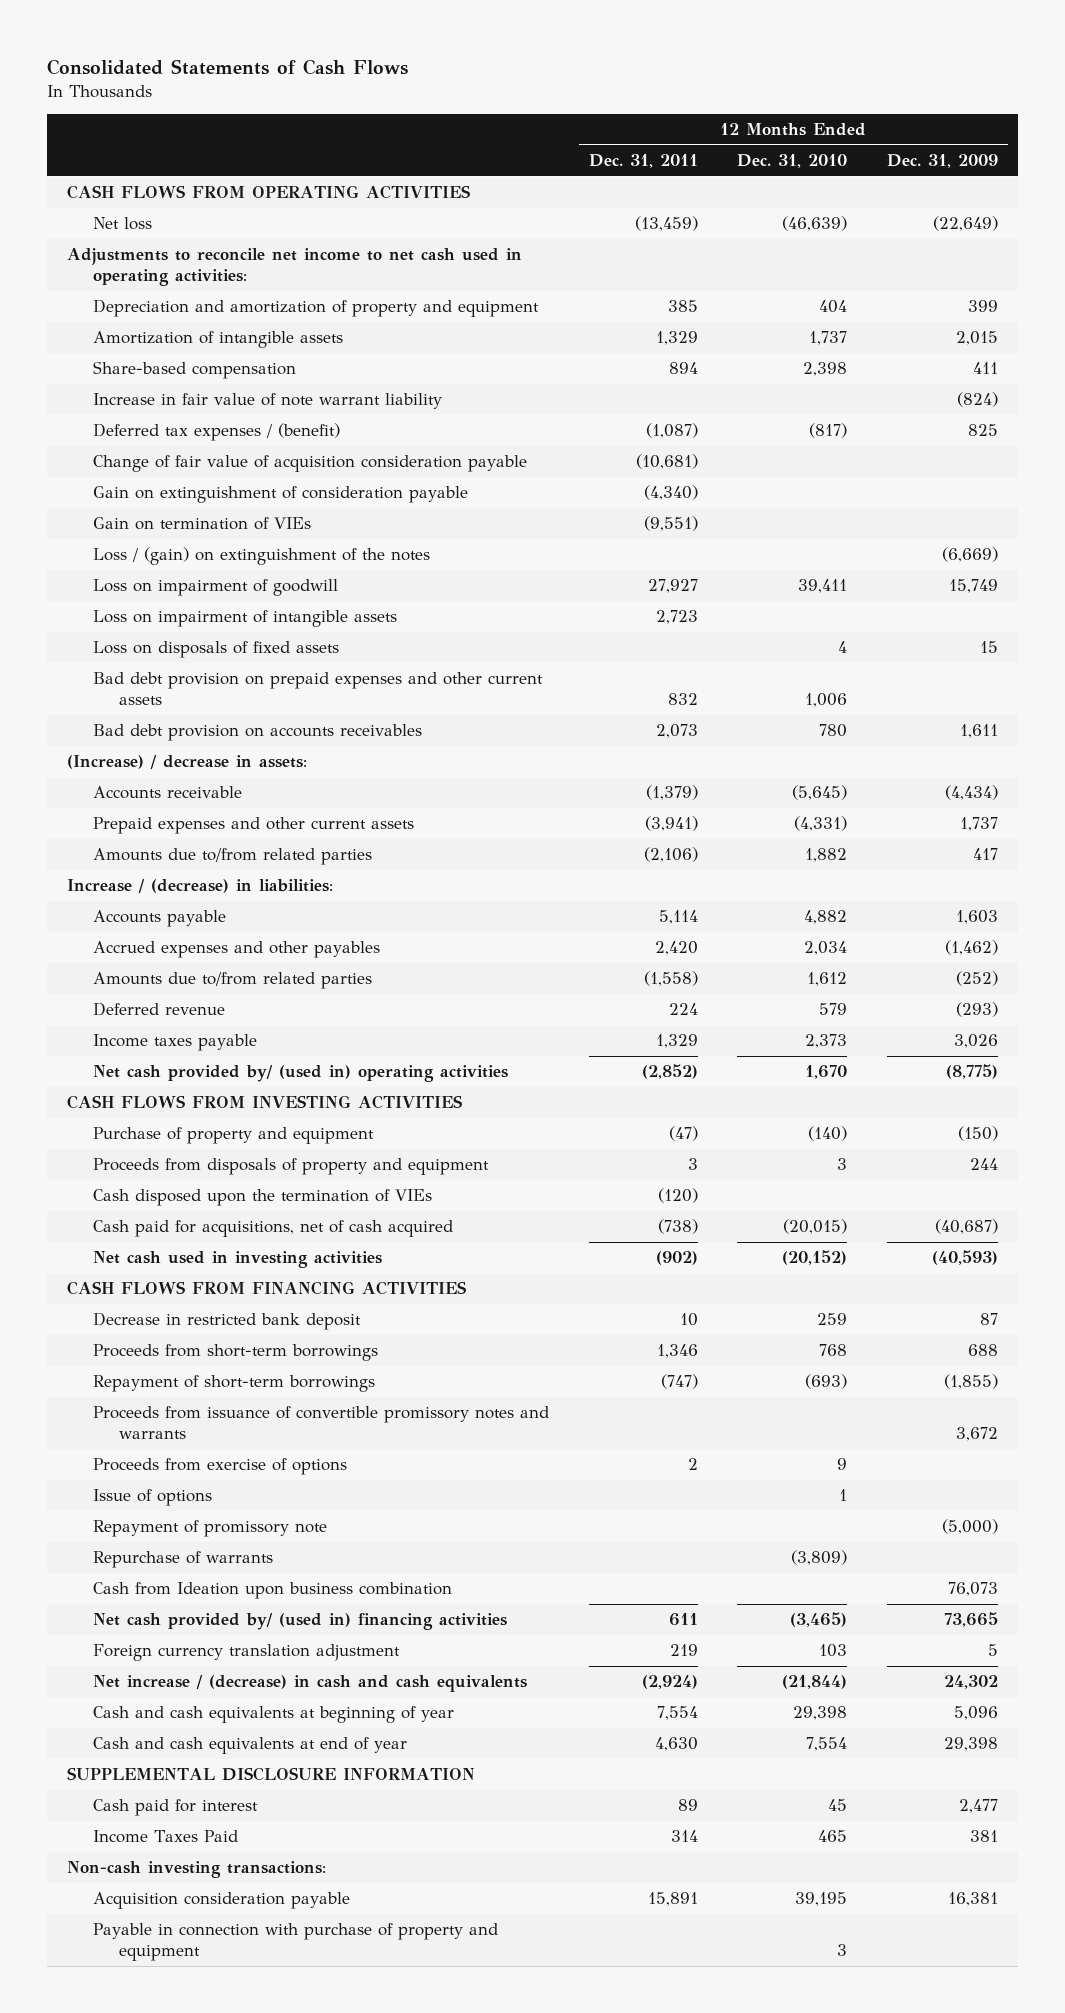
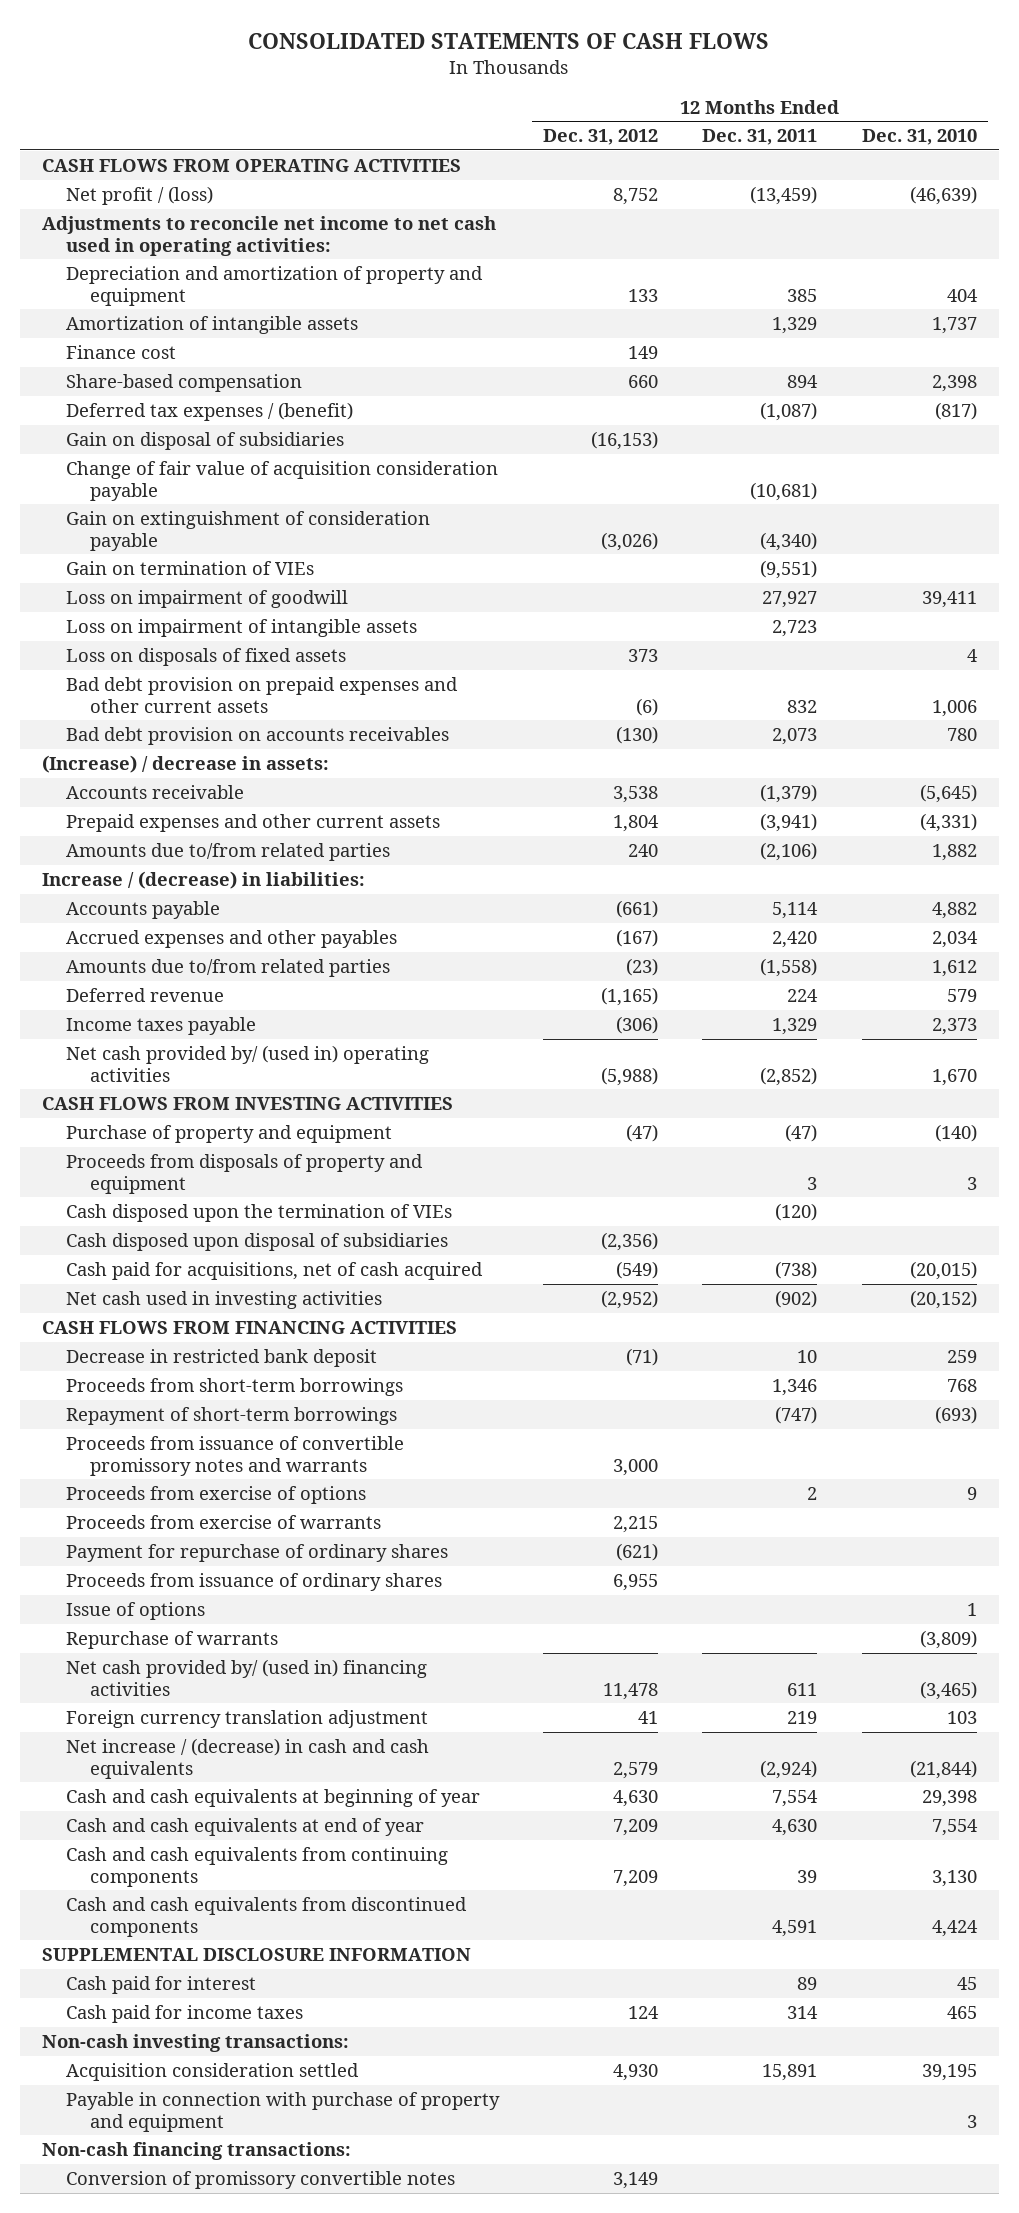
[47,58,409,75] Consolidated Statements of Cash Flows -> [248,32,770,49] CONSOLIDATED STATEMENTS OF CASH FLOWS
[886,154,998,169] Dec. 31, 2009 -> none
none -> [543,129,659,146] Dec. 31, 2012
[93,217,153,231] Net loss -> [65,185,213,205] Net profit / (loss)
none -> [65,344,176,359] Finance cost
[93,393,443,410] Increase in fair value of note warrant liability -> none
none -> [65,431,344,450] Gain on disposal of subsidiaries
[93,547,431,566] Loss / (gain) on extinguishment of the notes -> none
none -> [65,1232,448,1251] Cash disposed upon disposal of subsidiaries
none -> [65,1514,381,1529] Proceeds from exercise of warrants
none -> [65,1543,448,1562] Payment for repurchase of ordinary shares
none -> [65,1572,442,1591] Proceeds from issuance of ordinary shares
[93,1520,328,1538] Repayment of promissory note -> none
[93,1582,453,1600] Cash from Ideation upon business combination -> none
none -> [65,1846,448,1887] Cash and cash equivalents from continuing components
none -> [65,1896,467,1937] Cash and cash equivalents from discontinued components
[93,1830,239,1844] Income Taxes Paid -> [65,2004,303,2023] Cash paid for income taxes
[93,1892,351,1910] Acquisition consideration payable -> [65,2062,359,2081] Acquisition consideration settled
none -> [42,2141,352,2160] Non-cash financing transactions:
none -> [65,2170,455,2189] Conversion of promissory convertible notes

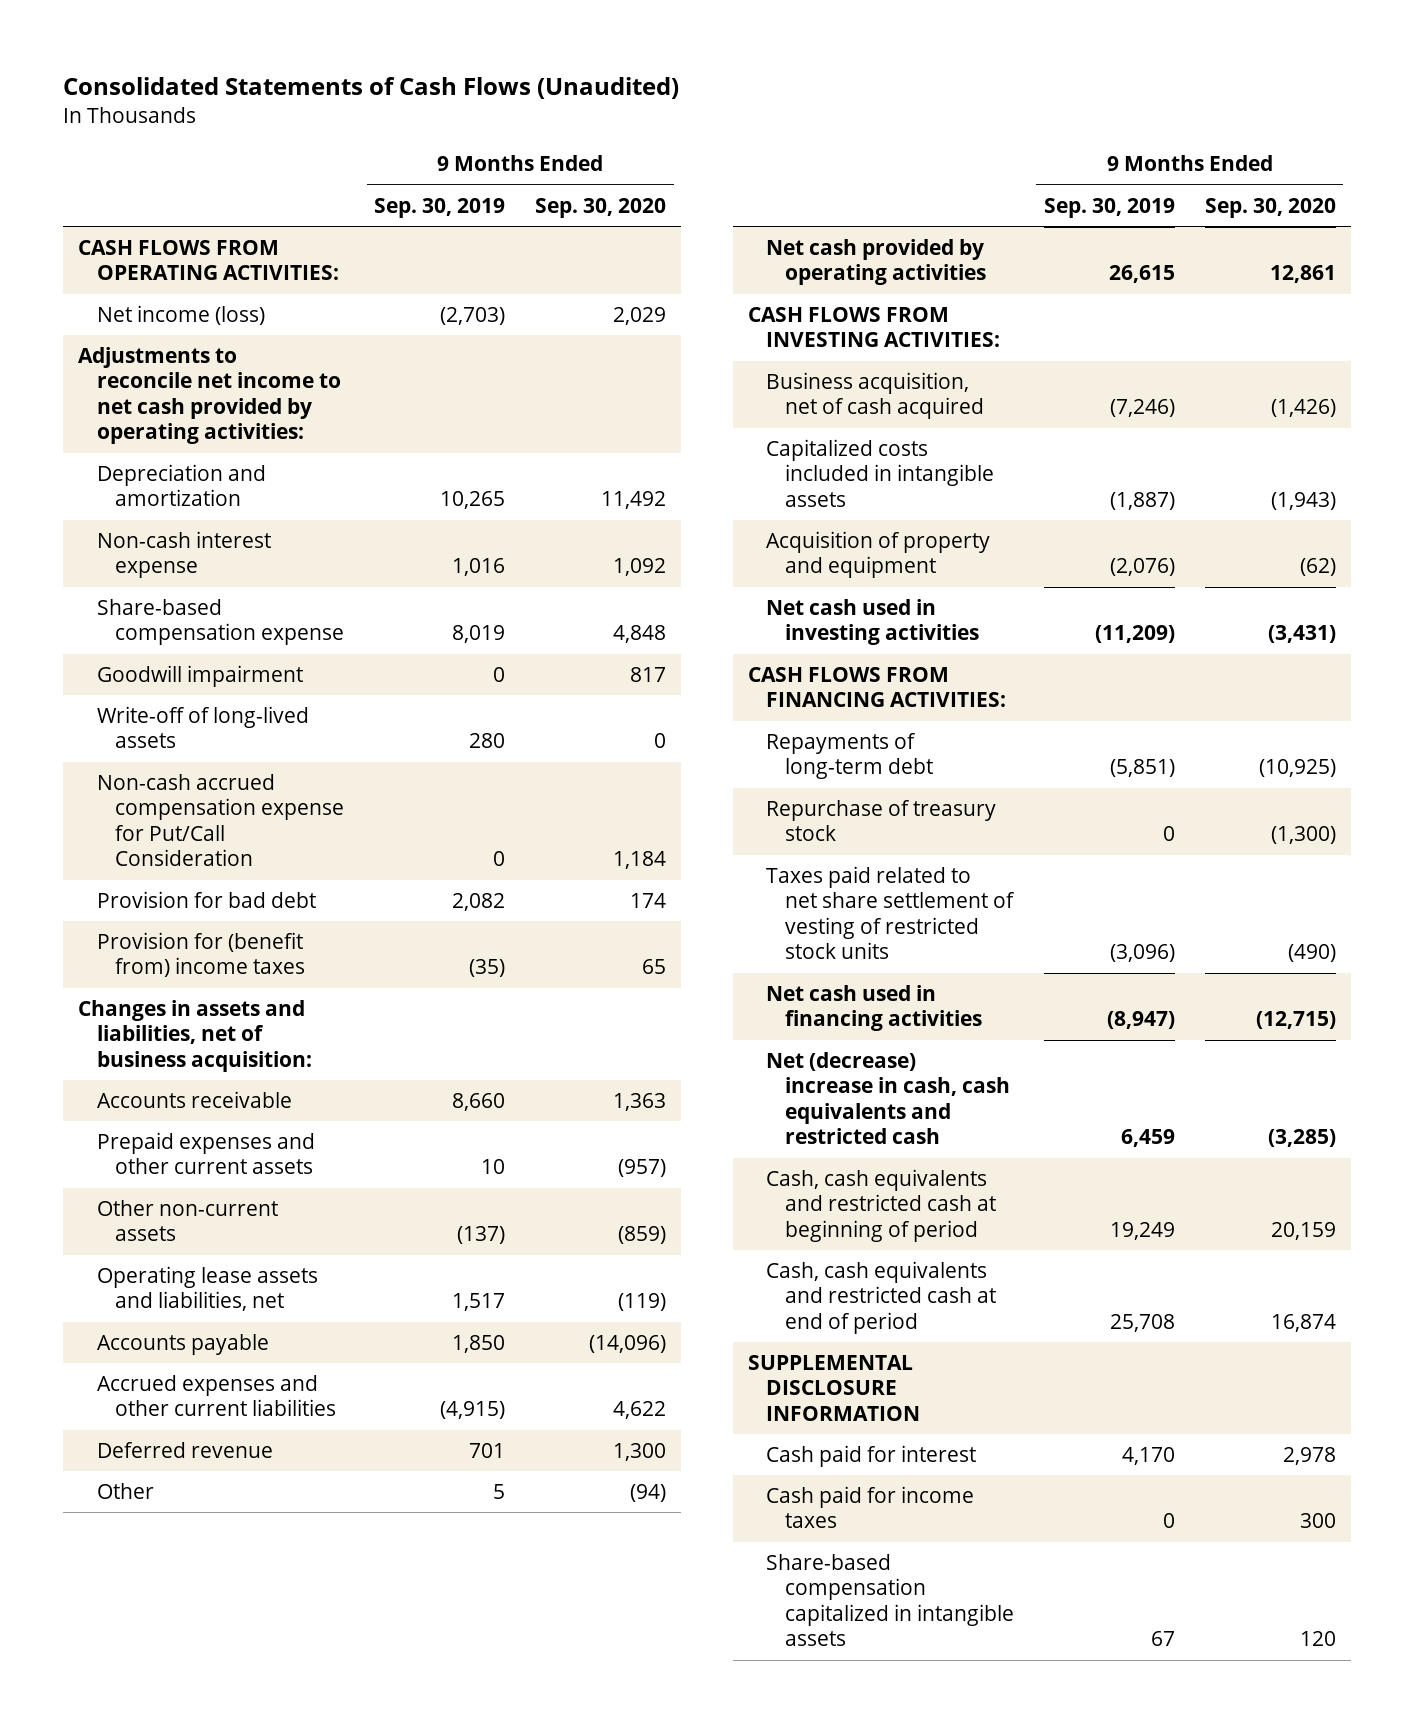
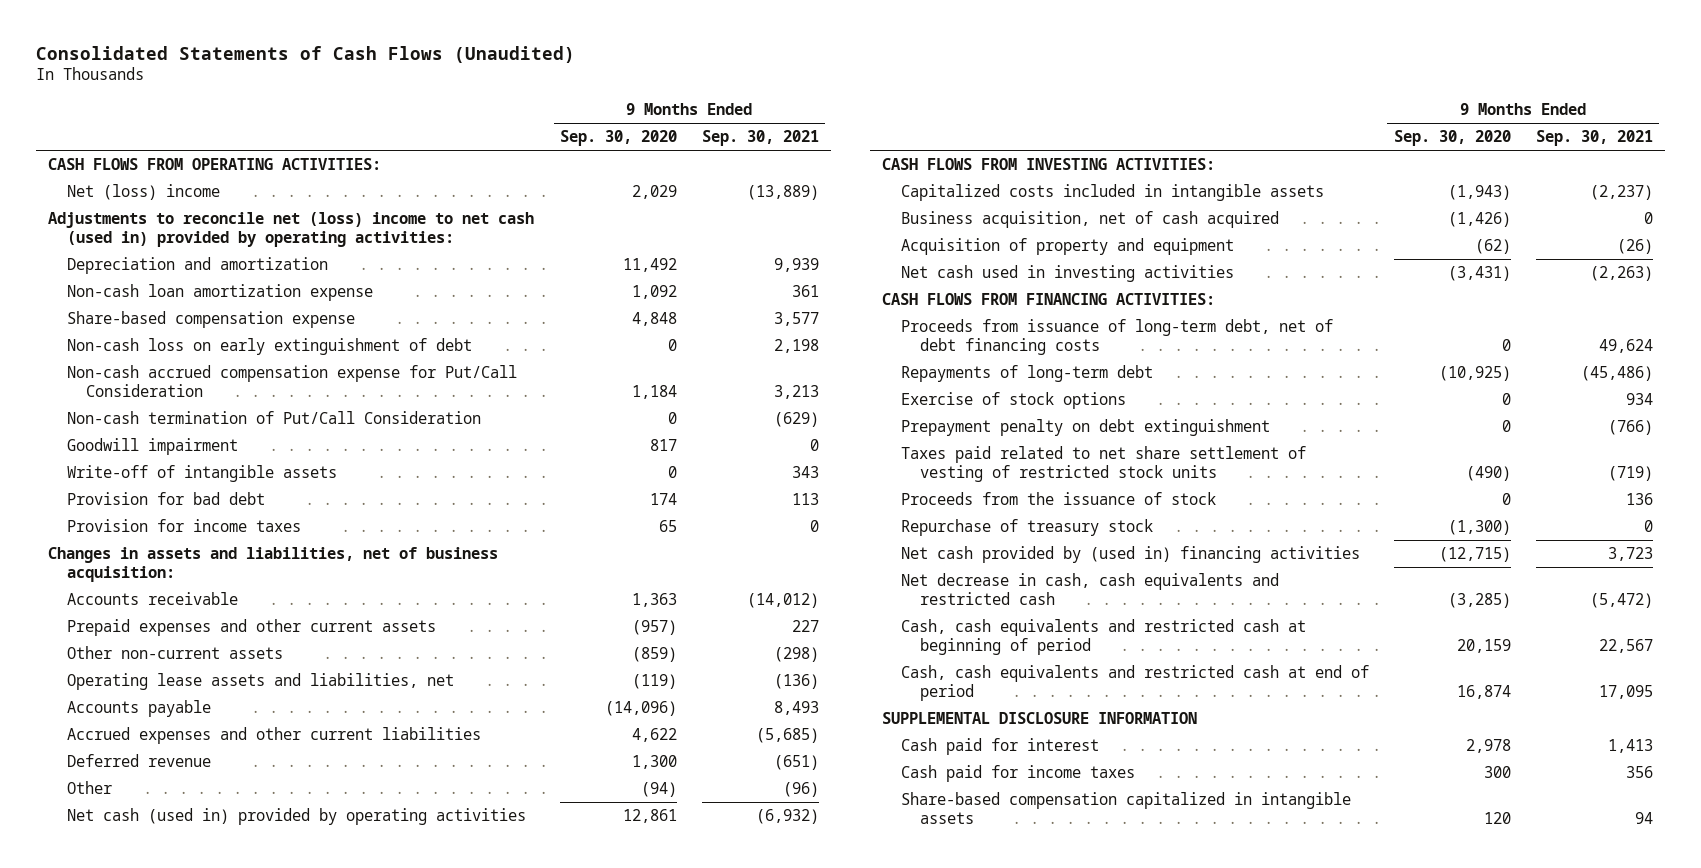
[374,197,506,218] Sep. 30, 2019 -> none
none -> [701,130,819,147] Sep. 30, 2021
[96,305,265,326] Net income (loss) -> [67,184,221,201] Net (loss) income
[78,347,341,445] Adjustments to reconcile net income to net cash provided by operating activities: -> [48,212,535,247] Adjustments to reconcile net (loss) income to net cash (used in) provided by operating activities:
[96,531,271,579] Non-cash interest expense -> [67,284,374,302] Non-cash loan amortization expense
[96,706,309,749] Write-off of long-lived assets -> none
none -> [67,338,473,356] Non-cash loss on early extinguishment of debt
none -> [67,411,482,425] Non-cash termination of Put/Call Consideration
[96,665,303,688] Goodwill impairment -> [67,438,239,456] Goodwill impairment
none -> [67,465,338,483] Write-off of intangible assets
[96,932,306,978] Provision for (benefit from) income taxes -> [67,519,302,533] Provision for income taxes
[766,239,986,286] Net cash provided by operating activities -> [67,808,527,826] Net cash (used in) provided by operating activities
[766,372,984,420] Business acquisition, net of cash acquired -> [900,211,1279,229] Business acquisition, net of cash acquired
none -> [900,319,1333,355] Proceeds from issuance of long-term debt, net of debt financing costs
none -> [900,392,1126,410] Exercise of stock options
none -> [900,419,1270,437] Prepayment penalty on debt extinguishment
none -> [900,492,1216,506] Proceeds from the issuance of stock
[766,800,997,842] Repurchase of treasury stock -> [900,519,1153,537] Repurchase of treasury stock
[766,985,982,1032] Net cash used in financing activities -> [900,546,1360,564] Net cash provided by (used in) financing activities
[766,1052,1010,1145] Net (decrease) increase in cash, cash equivalents and restricted cash -> [900,573,1279,605] Net decrease in cash, cash equivalents and restricted cash

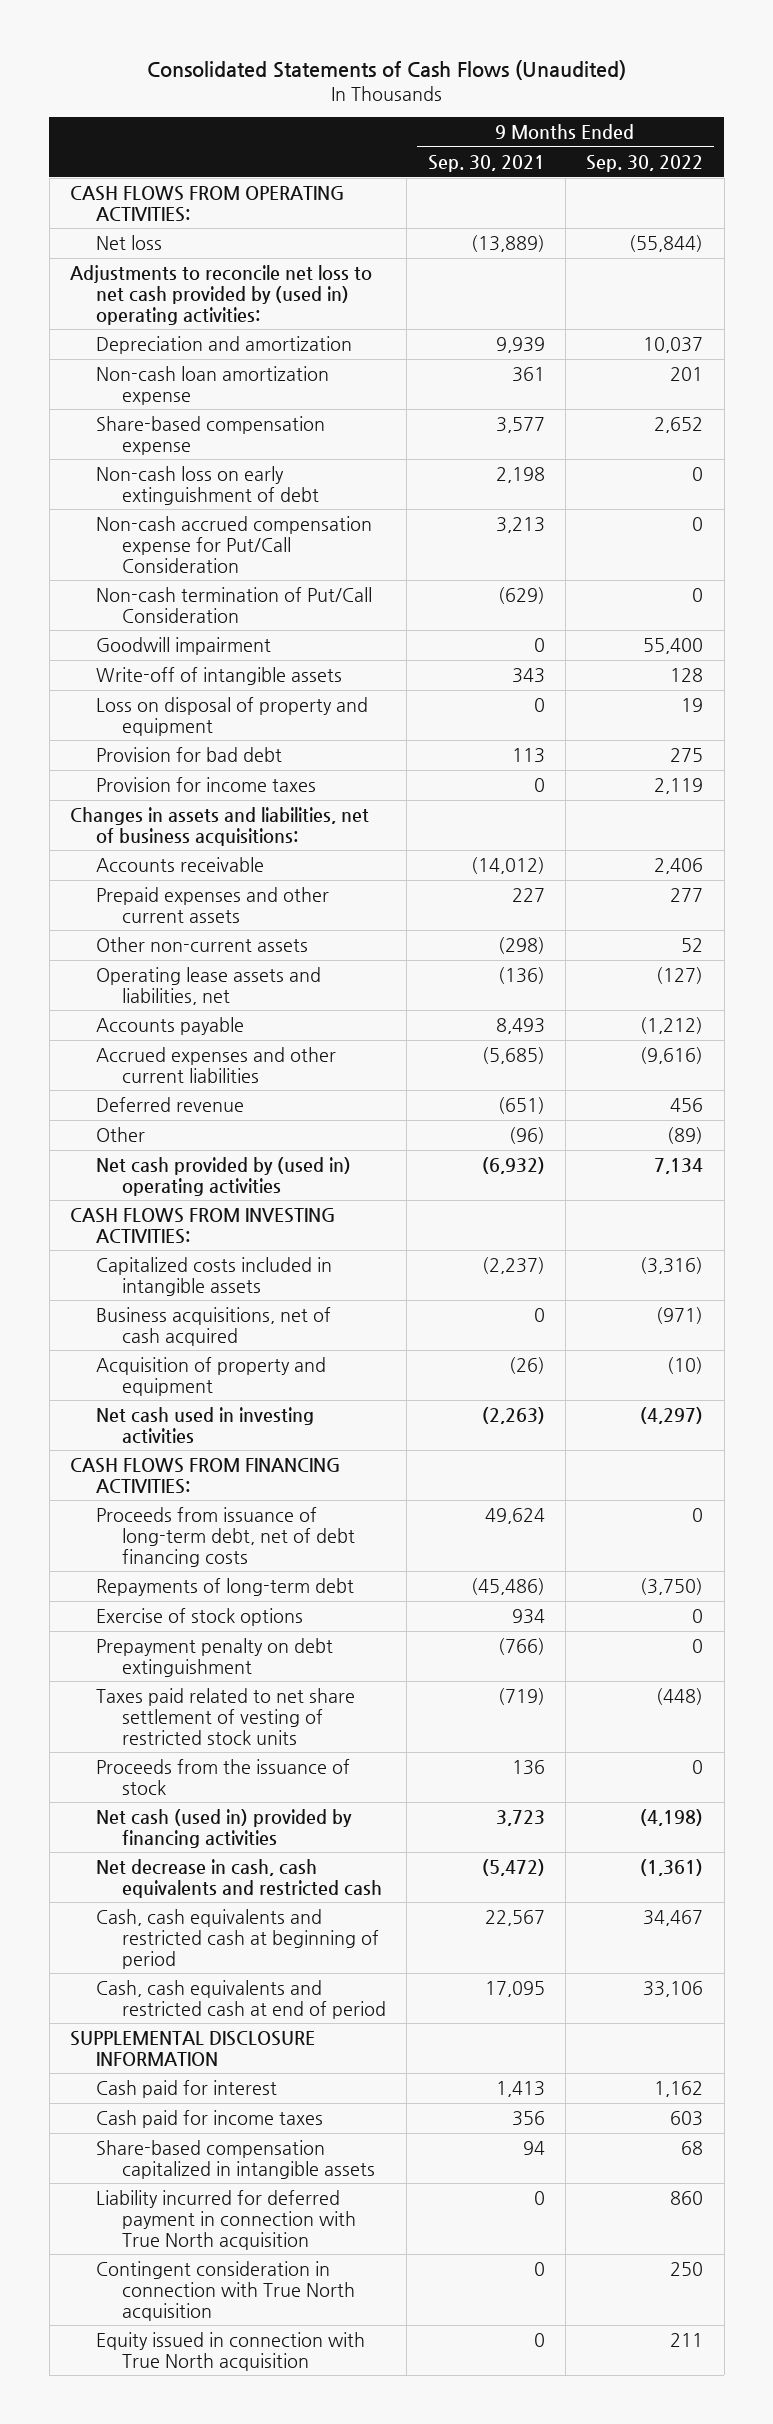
[559,130,677,147] Sep. 30, 2020 -> none
none -> [586,154,704,172] Sep. 30, 2022
[67,184,221,201] Net (loss) income -> [95,234,162,250] Net loss
[48,212,535,247] Adjustments to reconcile net (loss) income to net cash (used in) provided by operating activities: -> [69,264,372,325] Adjustments to reconcile net loss to net cash provided by (used in) operating activities:
none -> [95,696,368,736] Loss on disposal of property and equipment
[48,547,499,582] Changes in assets and liabilities, net of business acquisition: -> [69,806,369,846] Changes in assets and liabilities, net of business acquisitions:
[67,808,527,826] Net cash (used in) provided by operating activities -> [95,1156,351,1196] Net cash provided by (used in) operating activities
[900,211,1279,229] Business acquisition, net of cash acquired -> [95,1306,331,1346] Business acquisitions, net of cash acquired
[900,519,1153,537] Repurchase of treasury stock -> none
[900,546,1360,564] Net cash provided by (used in) financing activities -> [95,1808,352,1848] Net cash (used in) provided by financing activities
none -> [95,2189,357,2250] Liability incurred for deferred payment in connection with True North acquisition
none -> [95,2260,356,2321] Contingent consideration in connection with True North acquisition
none -> [95,2331,365,2371] Equity issued in connection with True North acquisition

